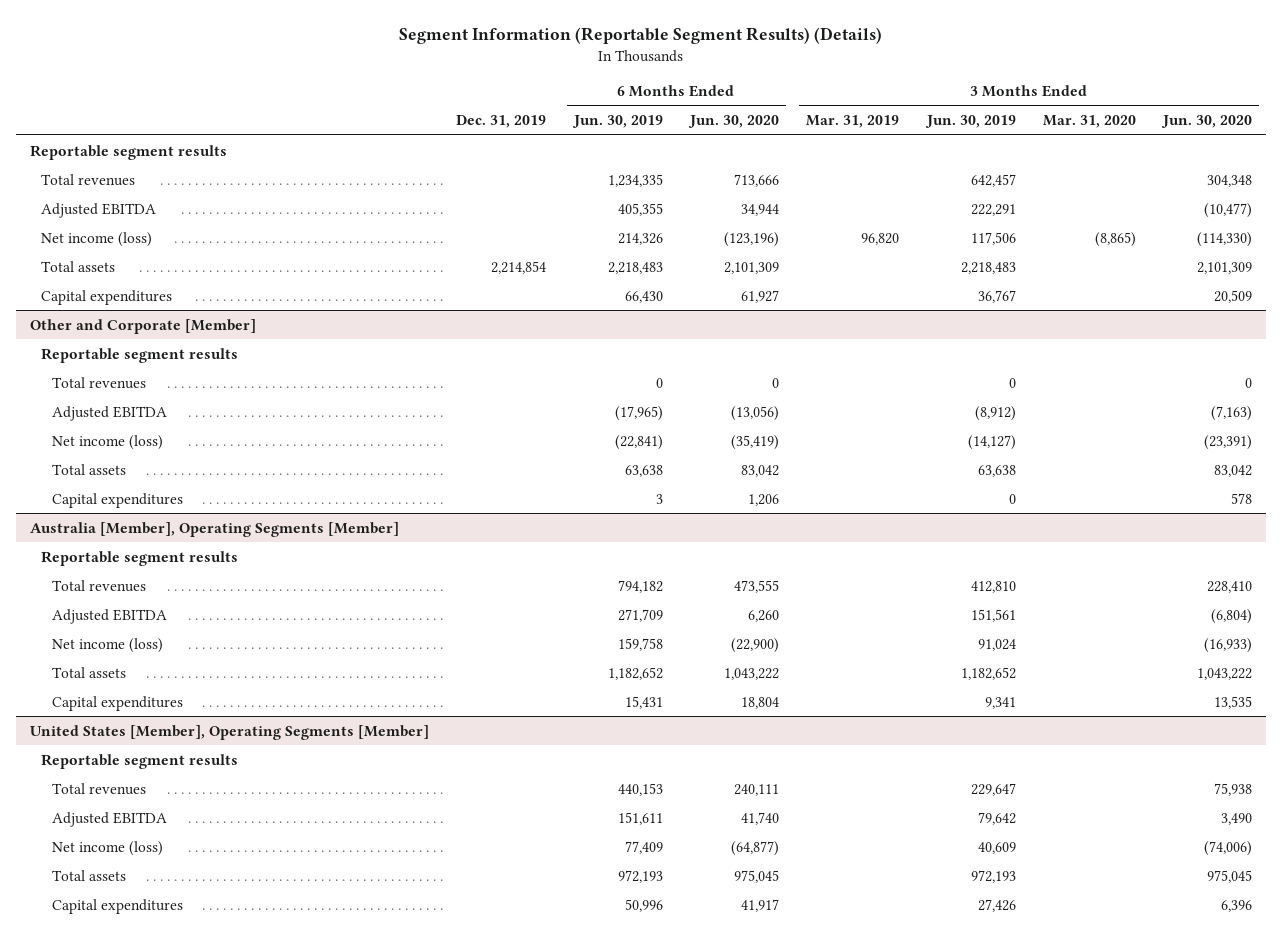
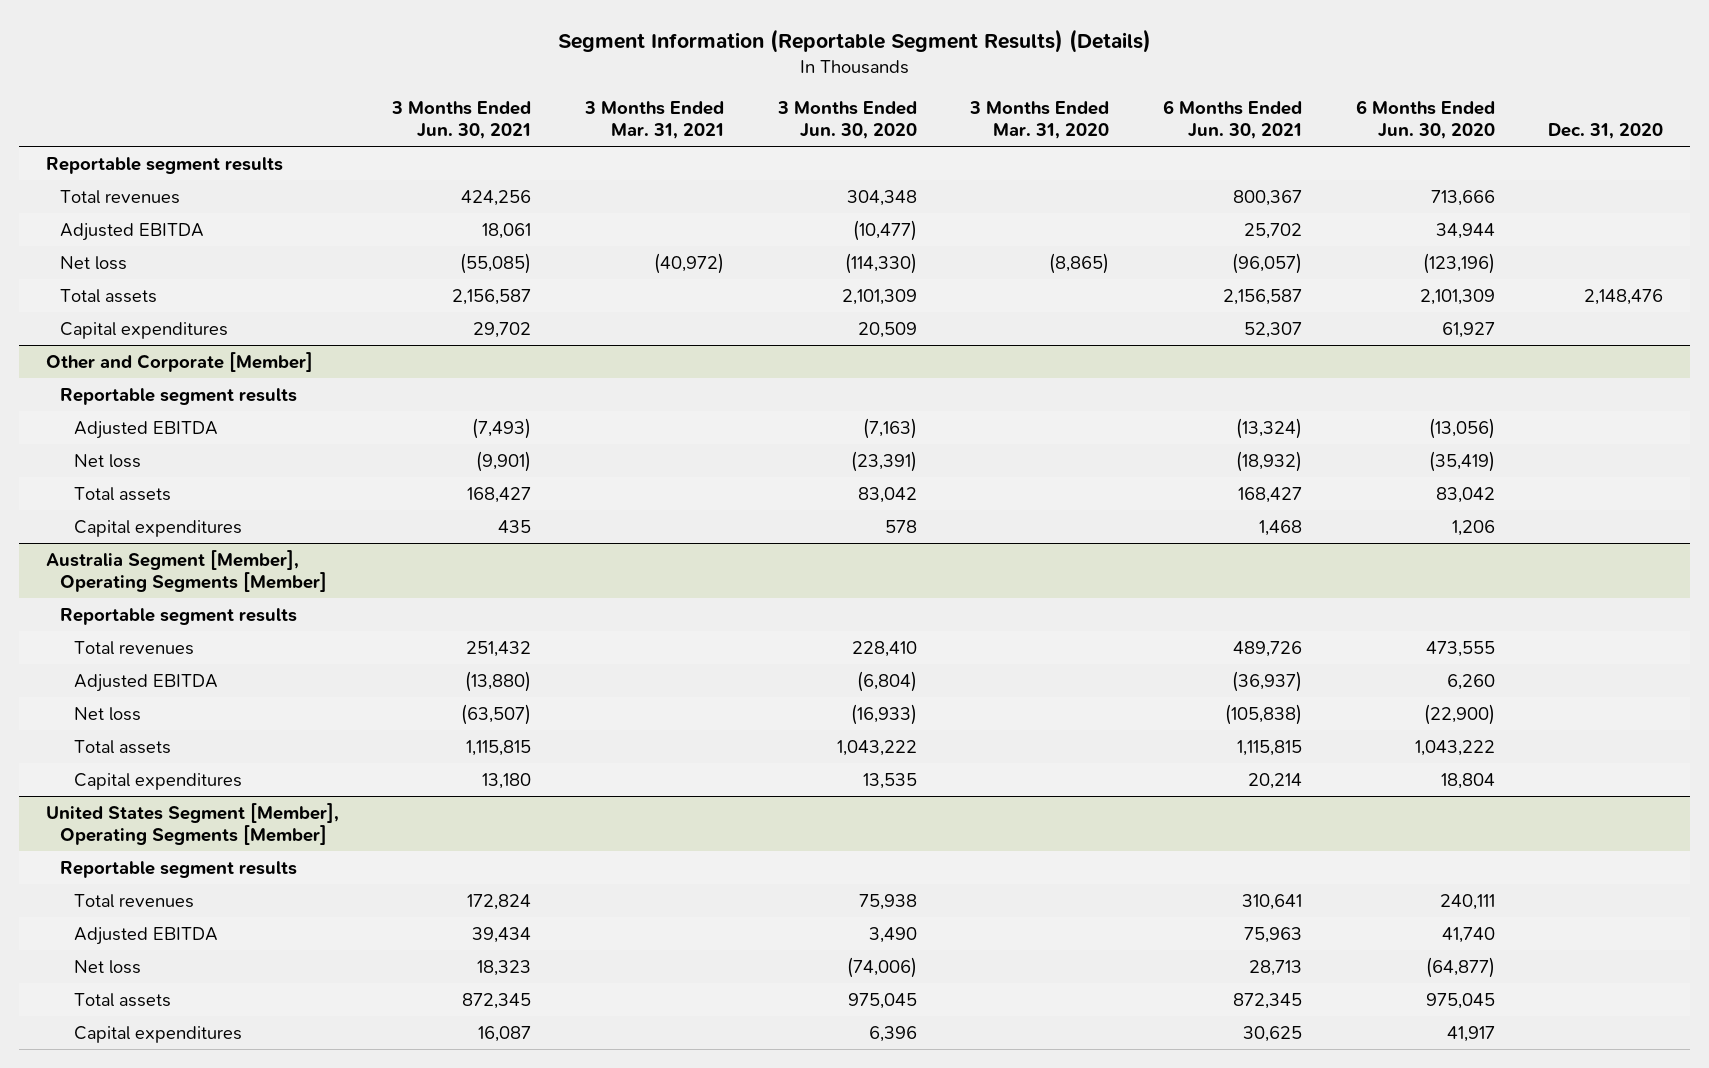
[456,115,547,129] Dec. 31, 2019 -> none
[571,115,663,129] Jun. 30, 2019 -> none
[806,115,900,129] Mar. 31, 2019 -> none
[924,115,1016,129] Jun. 30, 2019 -> none
none -> [391,100,532,140] 3 Months Ended Jun. 30, 2021
none -> [584,100,725,140] 3 Months Ended Mar. 31, 2021
none -> [1163,99,1303,140] 6 Months Ended Jun. 30, 2021
none -> [1548,123,1664,140] Dec. 31, 2020
[41,231,153,247] Net income (loss) -> [59,255,127,270] Net loss
[52,376,147,389] Total revenues -> none
[52,434,164,450] Net income (loss) -> [73,453,141,468] Net loss
[30,521,400,537] Australia [Member], Operating Segments [Member] -> [45,549,327,593] Australia Segment [Member], Operating Segments [Member]
[52,637,164,653] Net income (loss) -> [73,706,141,721] Net loss
[30,724,430,740] United States [Member], Operating Segments [Member] -> [45,802,339,846] United States Segment [Member], Operating Segments [Member]
[52,840,164,856] Net income (loss) -> [73,959,141,974] Net loss

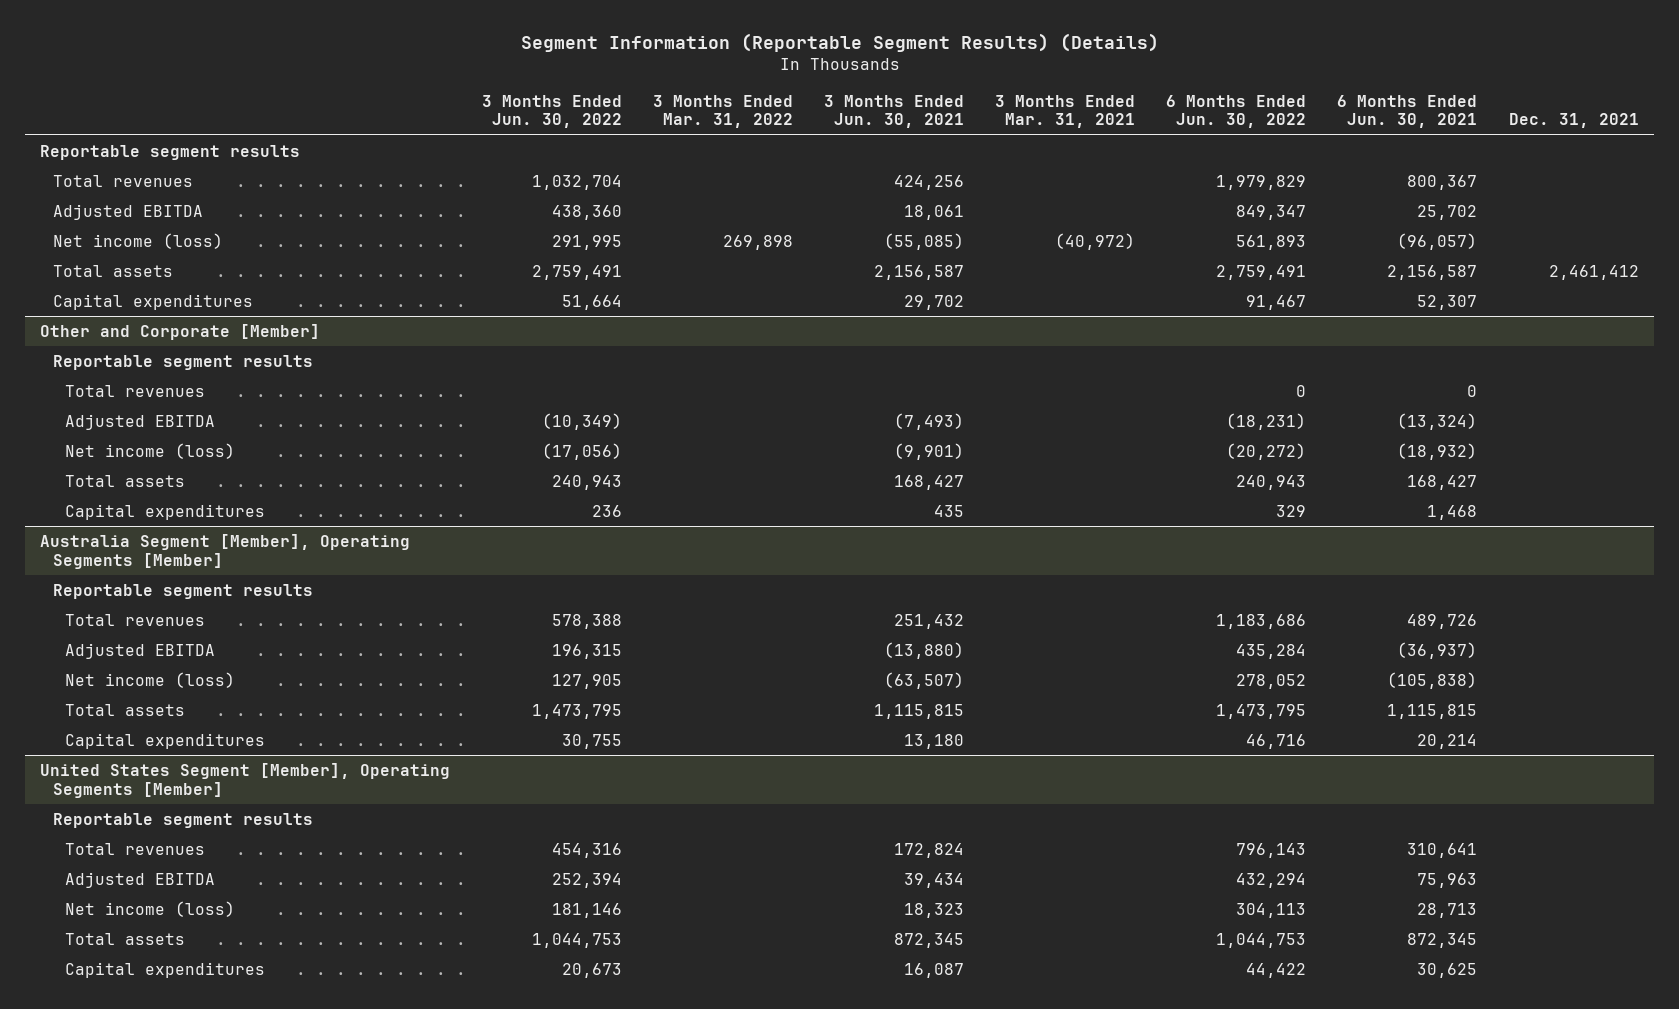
[776,100,917,140] 3 Months Ended Jun. 30, 2020 -> none
[969,100,1110,140] 3 Months Ended Mar. 31, 2020 -> none
[1355,99,1495,140] 6 Months Ended Jun. 30, 2020 -> none
[1548,123,1664,140] Dec. 31, 2020 -> none
none -> [481,94,622,129] 3 Months Ended Jun. 30, 2022
none -> [652,94,793,129] 3 Months Ended Mar. 31, 2022
none -> [1166,94,1307,129] 6 Months Ended Jun. 30, 2022
none -> [1508,113,1639,129] Dec. 31, 2021
[59,255,127,270] Net loss -> [52,232,223,249] Net income (loss)
none -> [65,384,206,397] Total revenues
[73,453,141,468] Net loss -> [65,442,236,459] Net income (loss)
[73,706,141,721] Net loss -> [65,671,236,688] Net income (loss)
[73,959,141,974] Net loss -> [65,900,236,917] Net income (loss)

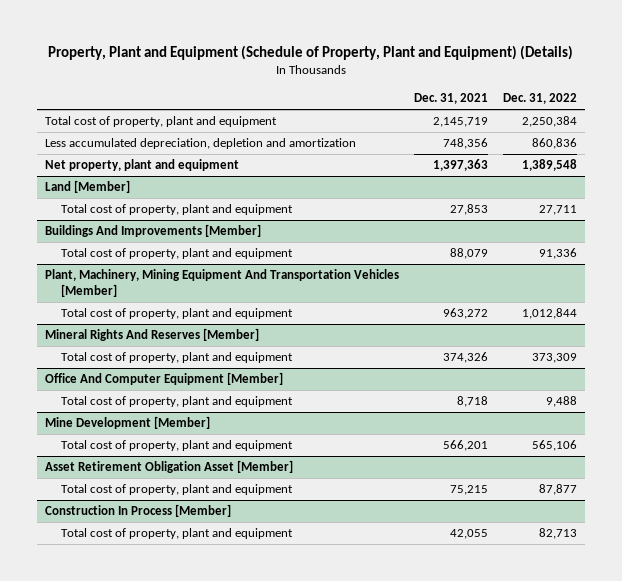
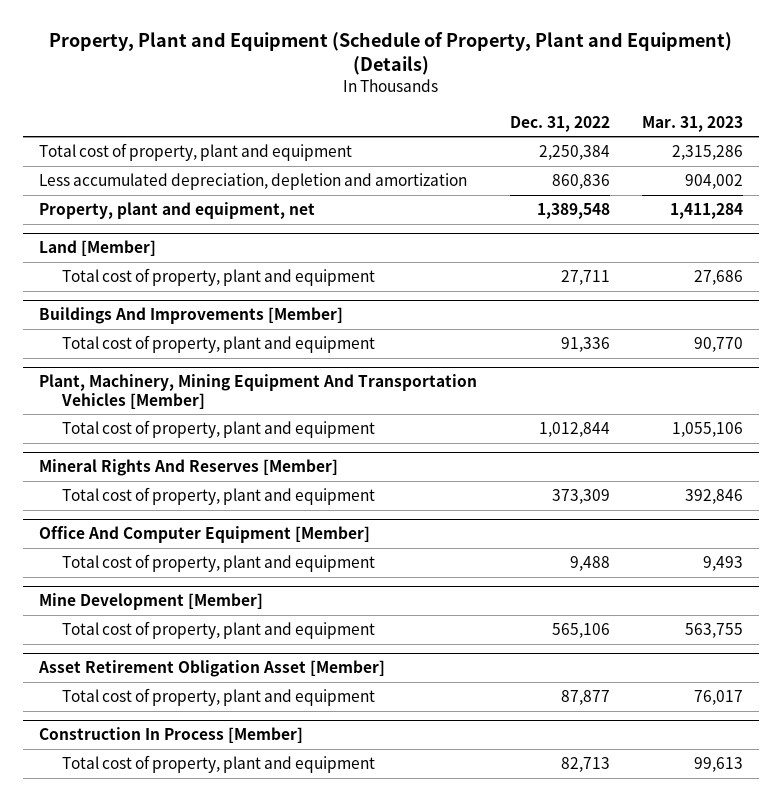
[413,93,488,105] Dec. 31, 2021 -> none
none -> [642,115,744,132] Mar. 31, 2023
[44,159,239,172] Net property, plant and equipment -> [39,201,316,219] Property, plant and equipment, net

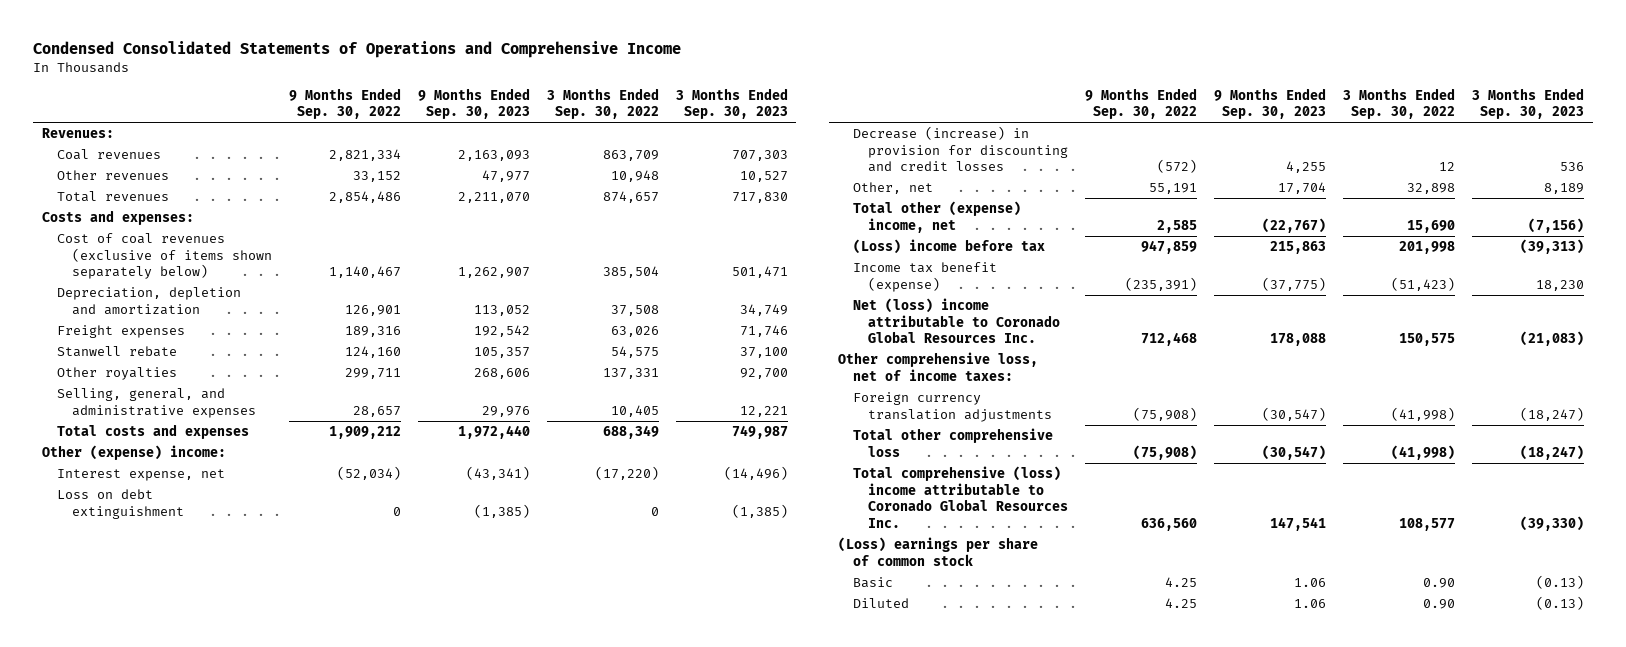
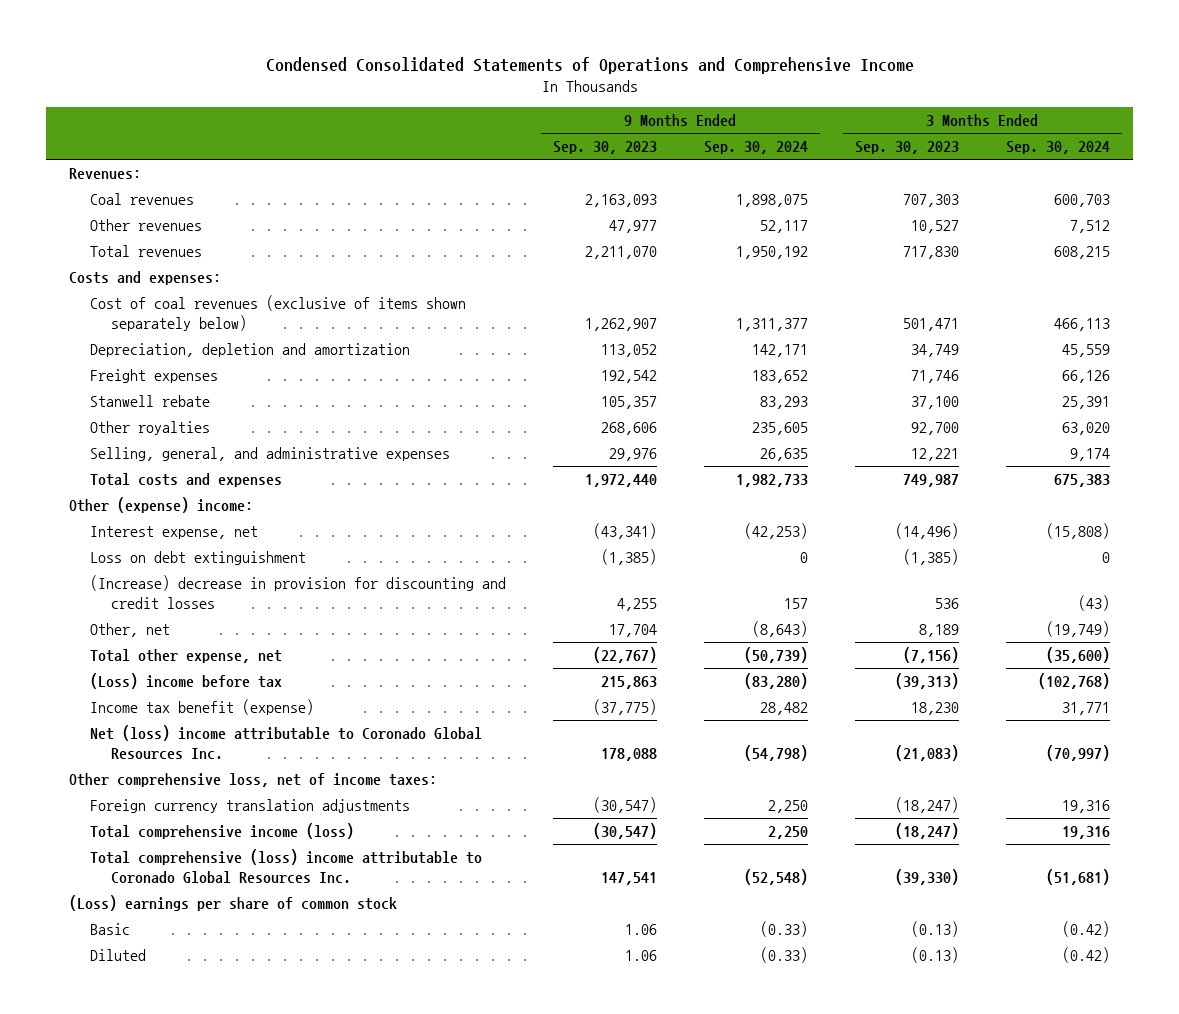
[288,87,401,120] 9 Months Ended Sep. 30, 2022 -> none
[546,87,659,120] 3 Months Ended Sep. 30, 2022 -> none
none -> [703,141,808,155] Sep. 30, 2024
none -> [1005,141,1110,155] Sep. 30, 2024
[853,126,1069,173] Decrease (increase) in provision for discounting and credit losses -> [89,575,506,609] (Increase) decrease in provision for discounting and credit losses
[853,201,1022,233] Total other (expense) income, net -> [89,649,282,664] Total other expense, net
[853,428,1054,457] Total other comprehensive loss -> [89,823,354,840] Total comprehensive income (loss)

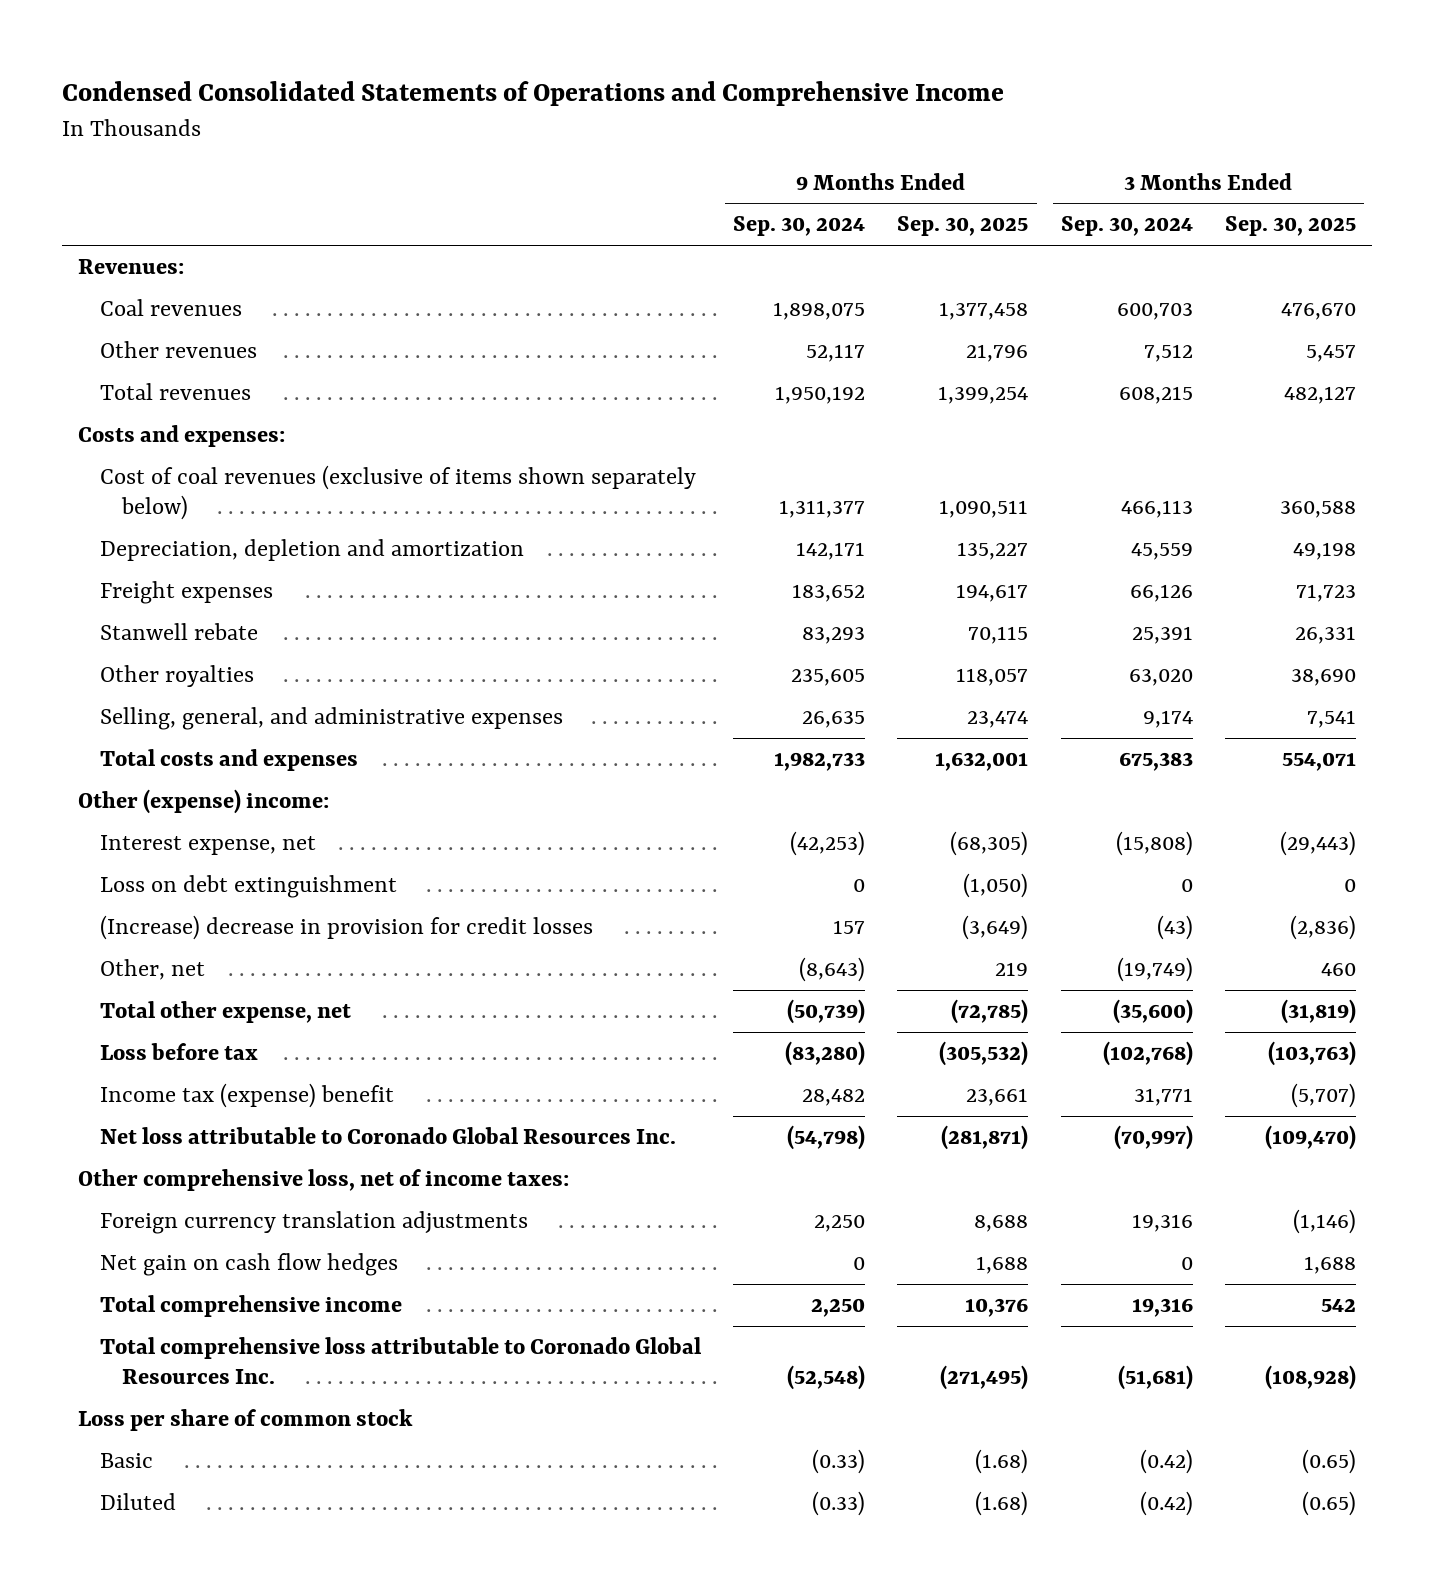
[552,141,657,155] Sep. 30, 2023 -> none
[854,141,959,155] Sep. 30, 2023 -> none
none -> [897,216,1029,237] Sep. 30, 2025
none -> [1224,216,1356,237] Sep. 30, 2025
[89,575,506,609] (Increase) decrease in provision for discounting and credit losses -> [100,915,594,941] (Increase) decrease in provision for credit losses
[89,673,282,690] (Loss) income before tax -> [100,1043,259,1061] Loss before tax
[89,699,314,716] Income tax benefit (expense) -> [100,1083,395,1109] Income tax (expense) benefit
[89,725,482,760] Net (loss) income attributable to Coronado Global Resources Inc. -> [100,1127,677,1145] Net loss attributable to Coronado Global Resources Inc.
none -> [100,1253,399,1277] Net gain on cash flow hedges
[89,823,354,840] Total comprehensive income (loss) -> [100,1295,403,1318] Total comprehensive income
[89,849,482,884] Total comprehensive (loss) income attributable to Coronado Global Resources Inc. -> [100,1337,702,1385] Total comprehensive loss attributable to Coronado Global Resources Inc.
[69,895,398,912] (Loss) earnings per share of common stock -> [77,1409,413,1432] Loss per share of common stock

